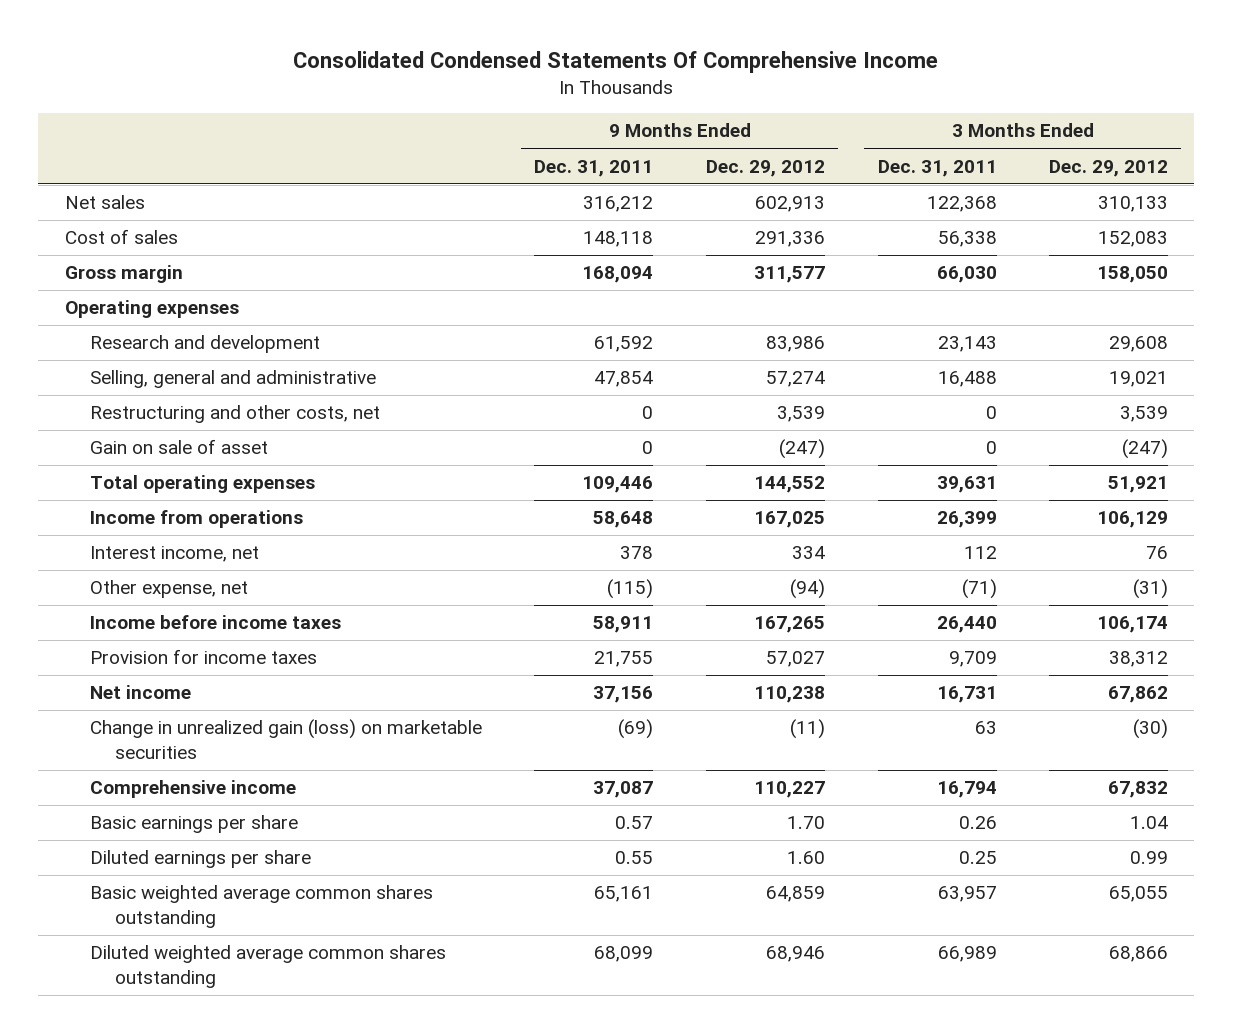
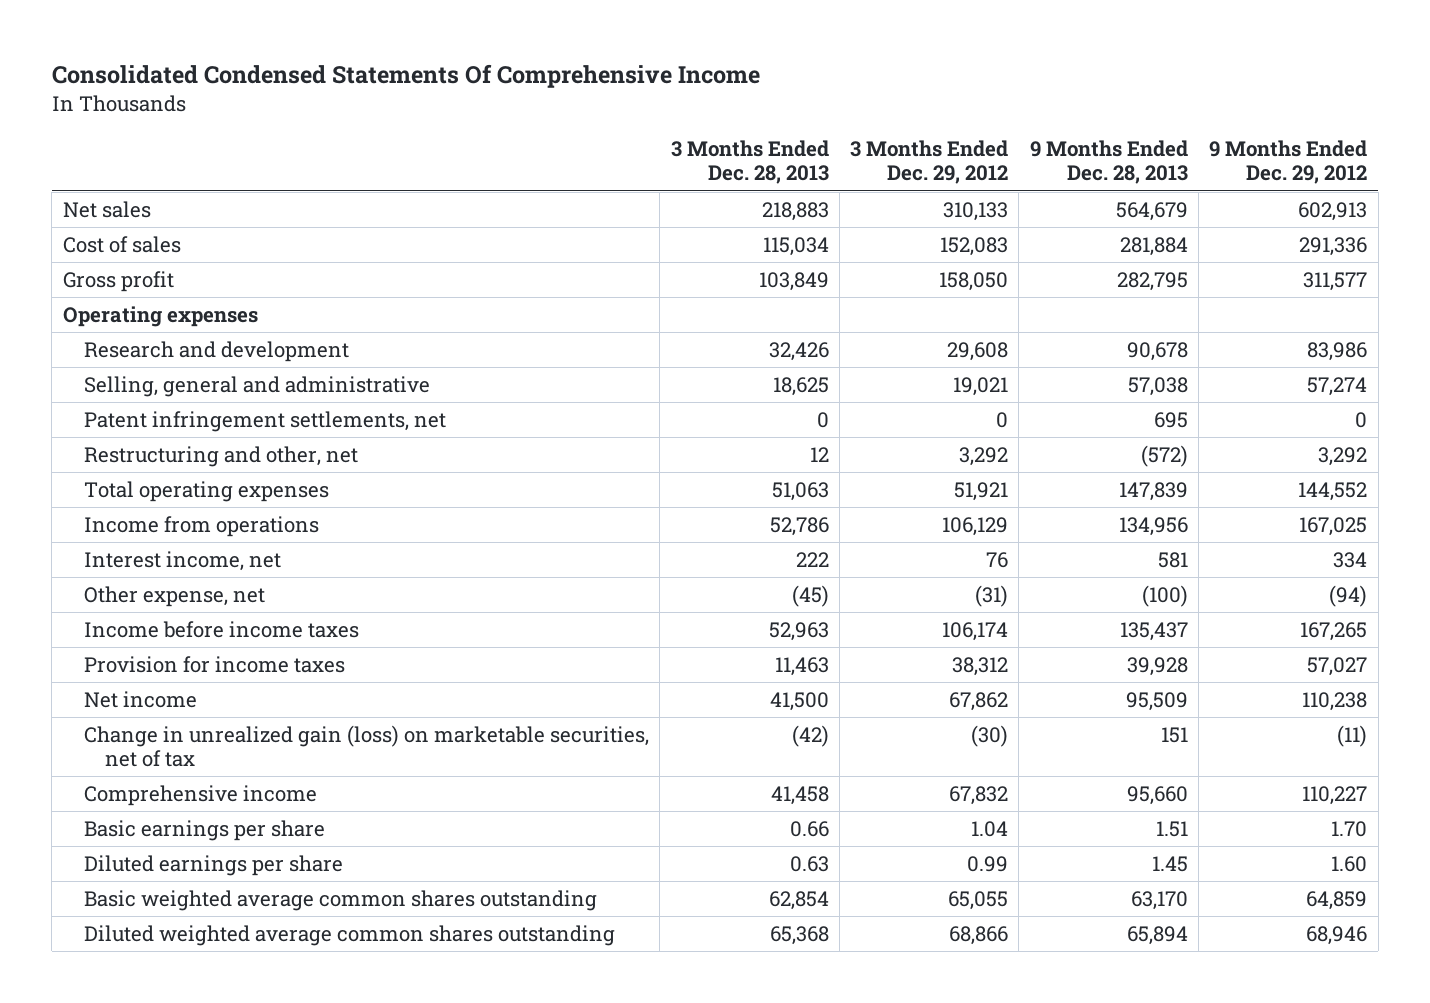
[534,159,654,177] Dec. 31, 2011 -> none
[877,159,997,177] Dec. 31, 2011 -> none
none -> [670,140,829,185] 3 Months Ended Dec. 28, 2013
none -> [1029,140,1188,185] 9 Months Ended Dec. 28, 2013
[64,265,183,284] Gross margin -> [62,270,174,292] Gross profit
[89,439,268,455] Gain on sale of asset -> none
none -> [83,410,446,432] Patent infringement settlements, net
[89,405,380,424] Restructuring and other costs, net -> [83,445,358,467] Restructuring and other, net
[776,406,825,423] 3,539 -> [1318,446,1368,466] 3,292
[1120,406,1169,423] 3,539 -> [959,446,1009,466] 3,292
[89,719,482,759] Change in unrealized gain (loss) on marketable securities -> [83,724,649,768] Change in unrealized gain (loss) on marketable securities, net of tax

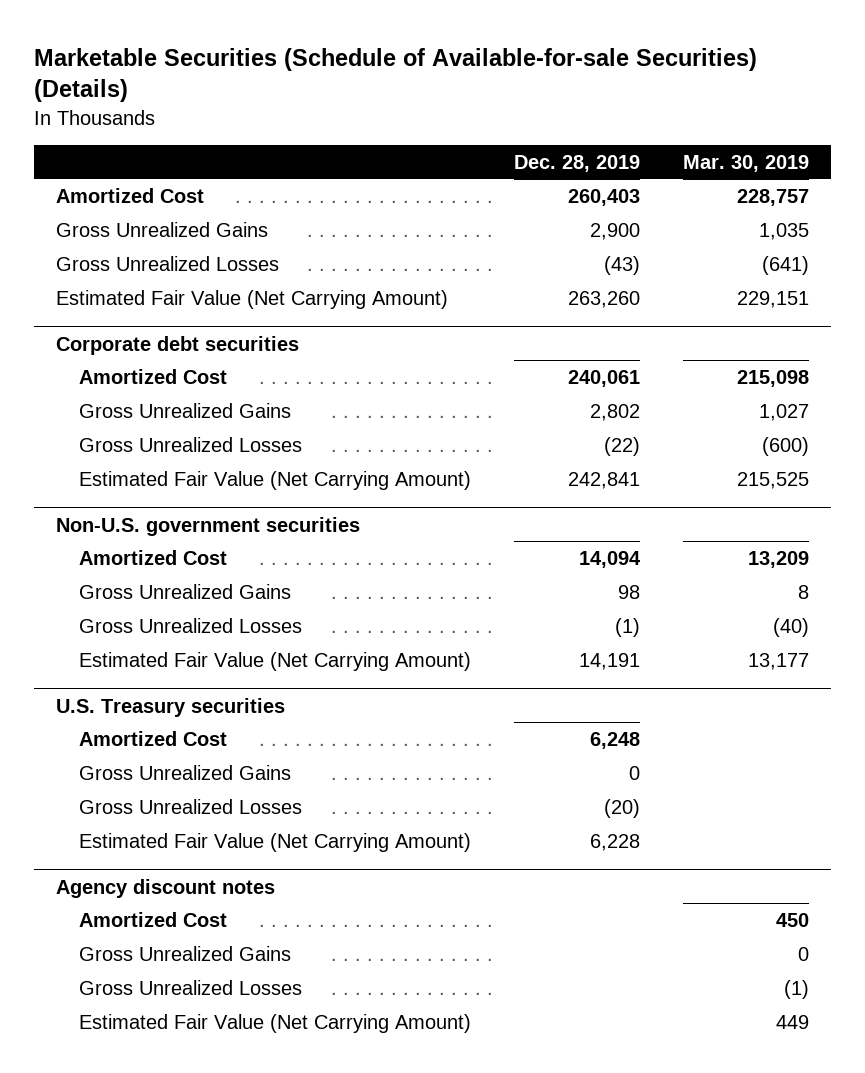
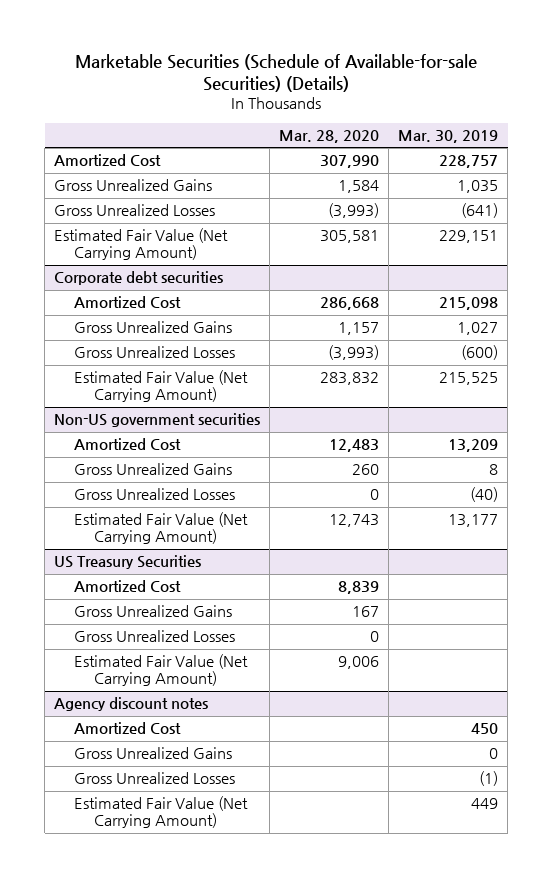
[514,154,641,172] Dec. 28, 2019 -> none
none -> [279,130,380,144] Mar. 28, 2020
[55,516,360,536] Non-U.S. government securities -> [54,413,261,428] Non-US government securities
[55,697,285,717] U.S. Treasury securities -> [54,555,202,570] US Treasury Securities

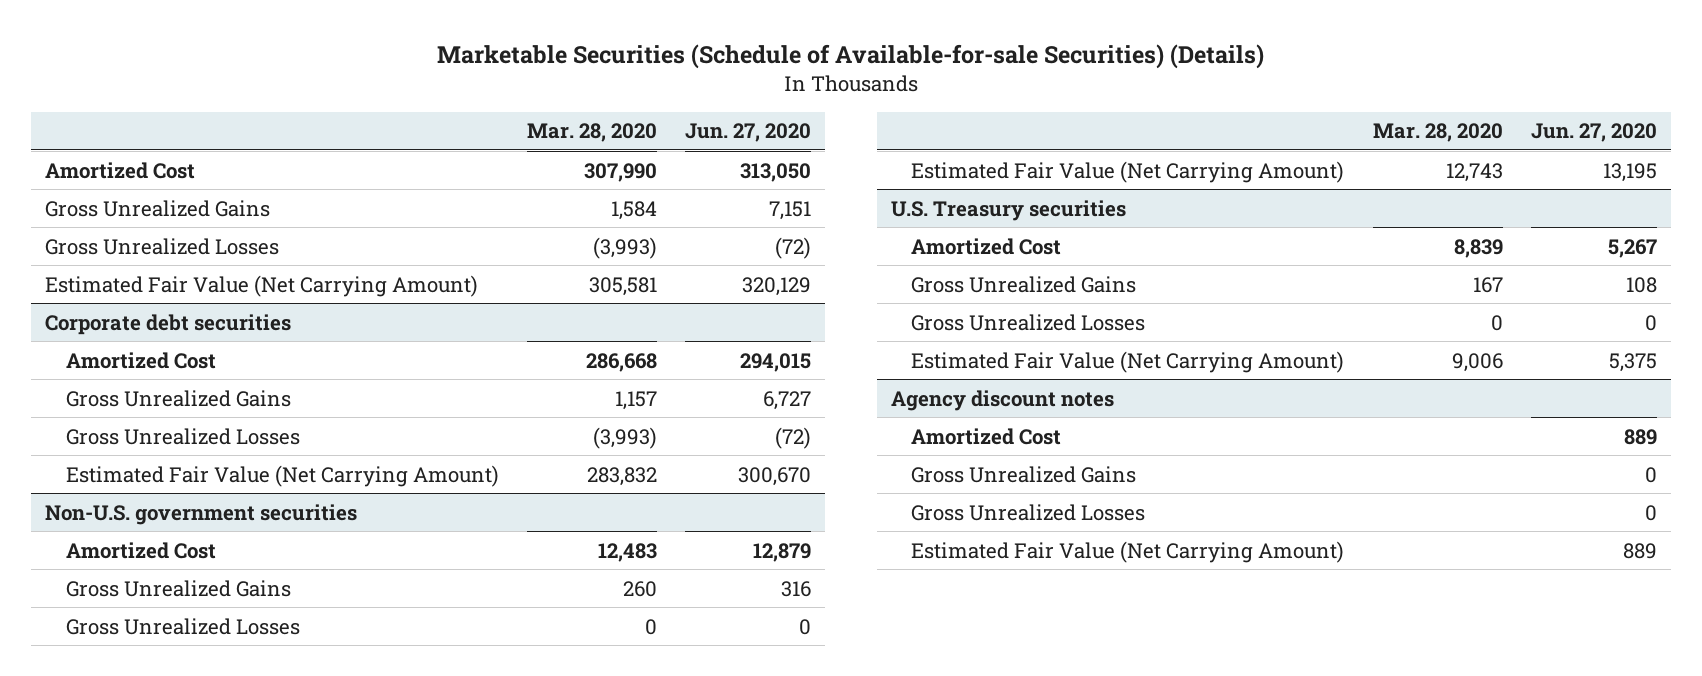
[398,130,499,144] Mar. 30, 2019 -> none
none -> [685,123,812,143] Jun. 27, 2020
[54,413,261,428] Non-US government securities -> [45,503,358,525] Non-U.S. government securities
[54,555,202,570] US Treasury Securities -> [890,199,1126,221] U.S. Treasury securities

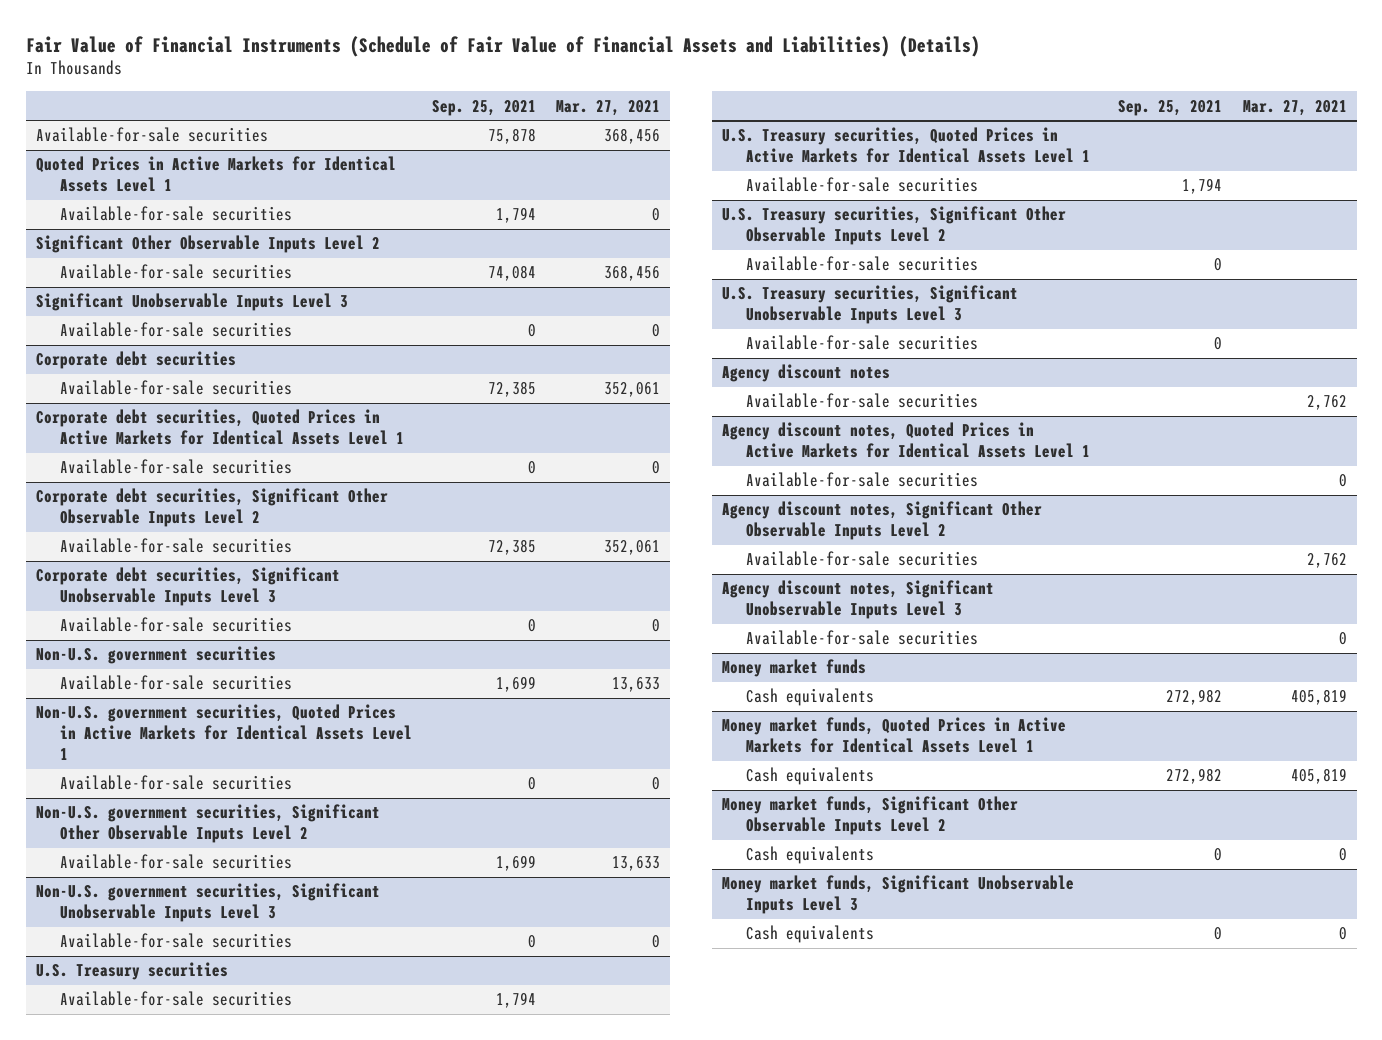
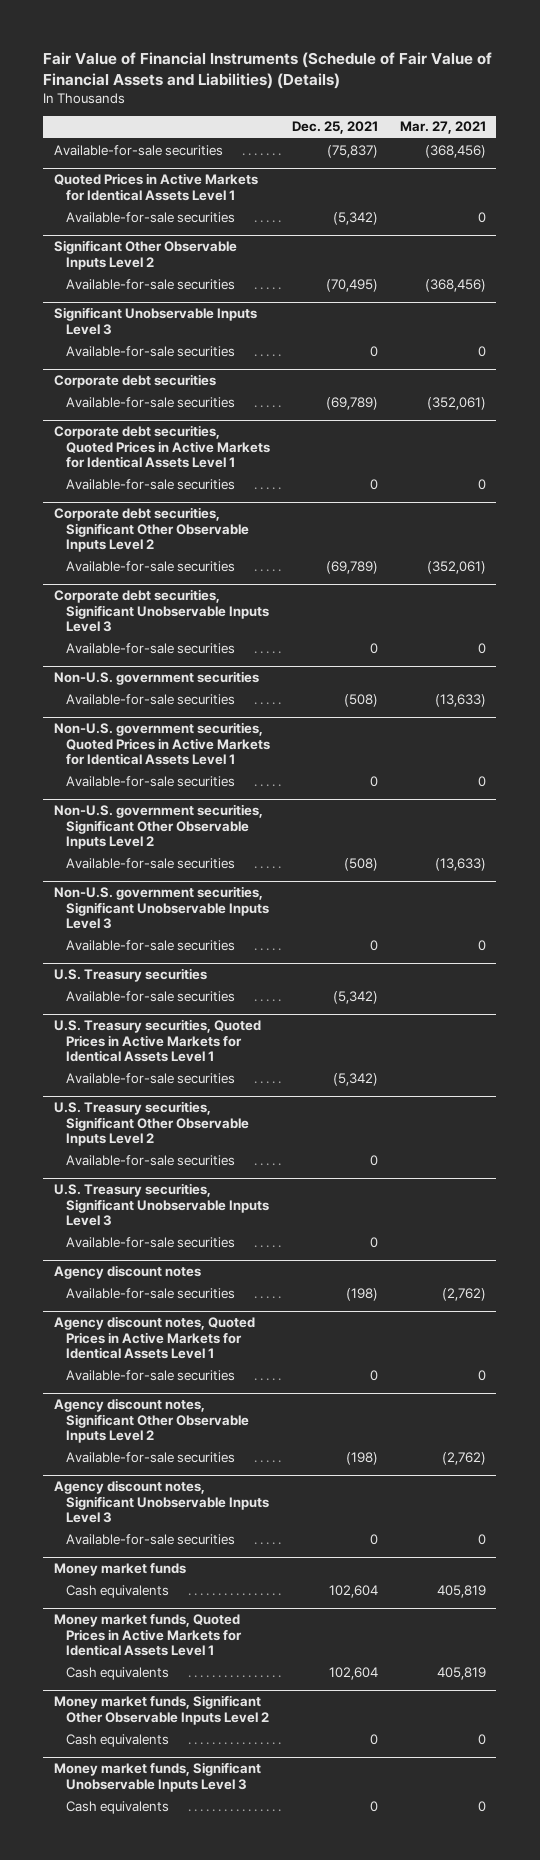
[432,99,537,116] Sep. 25, 2021 -> none
none -> [291,121,378,135] Dec. 25, 2021
[604,128,661,145] 368,456 -> [424,144,486,158] (368,456)
[604,265,661,282] 368,456 -> [424,278,486,292] (368,456)
[604,382,661,398] 352,061 -> [426,396,486,410] (352,061)
[604,540,661,556] 352,061 -> [426,560,486,574] (352,061)
[612,677,661,693] 13,633 -> [434,693,486,707] (13,633)
[612,856,661,872] 13,633 -> [434,857,486,871] (13,633)
[1306,395,1347,411] 2,762 -> [441,1287,486,1301] (2,762)
[1306,553,1347,569] 2,762 -> [441,1451,486,1465] (2,762)

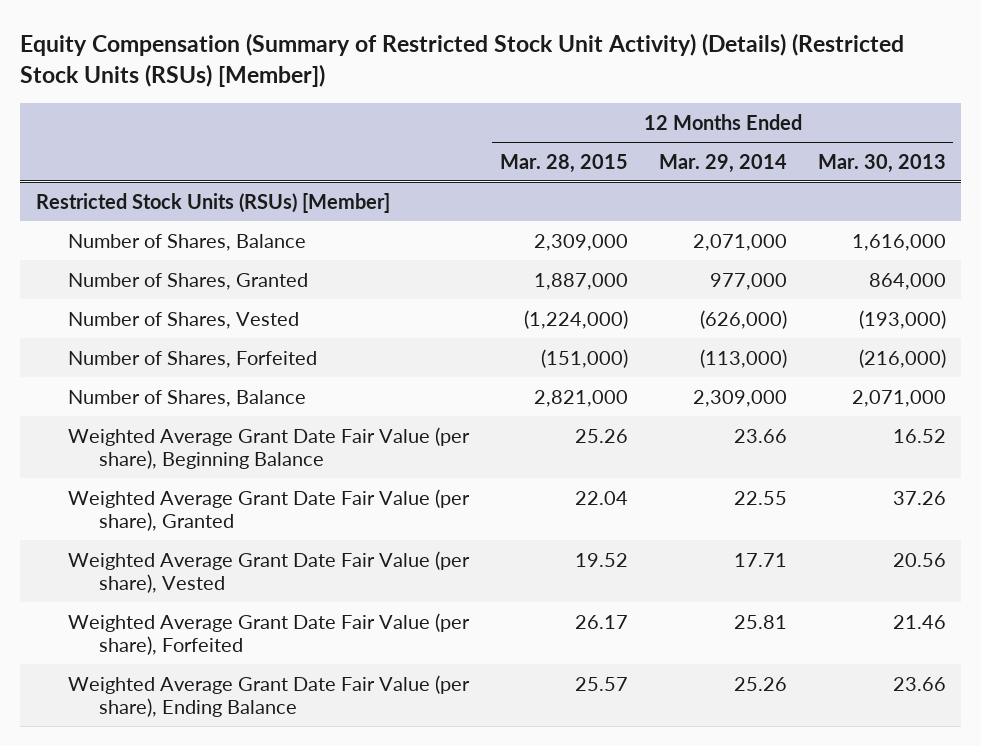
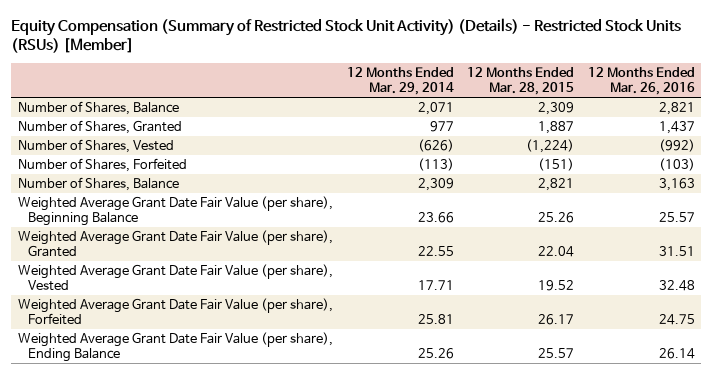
[20,32,905,88] Equity Compensation (Summary of Restricted Stock Unit Activity) (Details) (Restricted Stock Units (RSUs) [Member]) -> [11,17,682,54] Equity Compensation (Summary of Restricted Stock Unit Activity) (Details) - Restricted Stock Units (RSUs) [Member]
[817,153,946,173] Mar. 30, 2013 -> none
none -> [587,67,695,96] 12 Months Ended Mar. 26, 2016
[35,192,390,213] Restricted Stock Units (RSUs) [Member] -> none
[533,233,628,251] 2,309,000 -> [538,102,575,116] 2,309
[692,233,787,251] 2,071,000 -> [417,102,454,116] 2,071
[533,272,628,290] 1,887,000 -> [538,121,575,135] 1,887
[709,272,787,290] 977,000 -> [429,121,454,133] 977
[523,309,628,329] (1,224,000) -> [526,139,575,154] (1,224)
[699,309,787,329] (626,000) -> [417,139,454,153] (626)
[540,348,628,368] (151,000) -> [538,158,575,172] (151)
[699,348,787,368] (113,000) -> [417,158,454,172] (113)
[533,389,628,407] 2,821,000 -> [538,178,575,192] 2,821
[692,389,787,407] 2,309,000 -> [417,178,454,192] 2,309

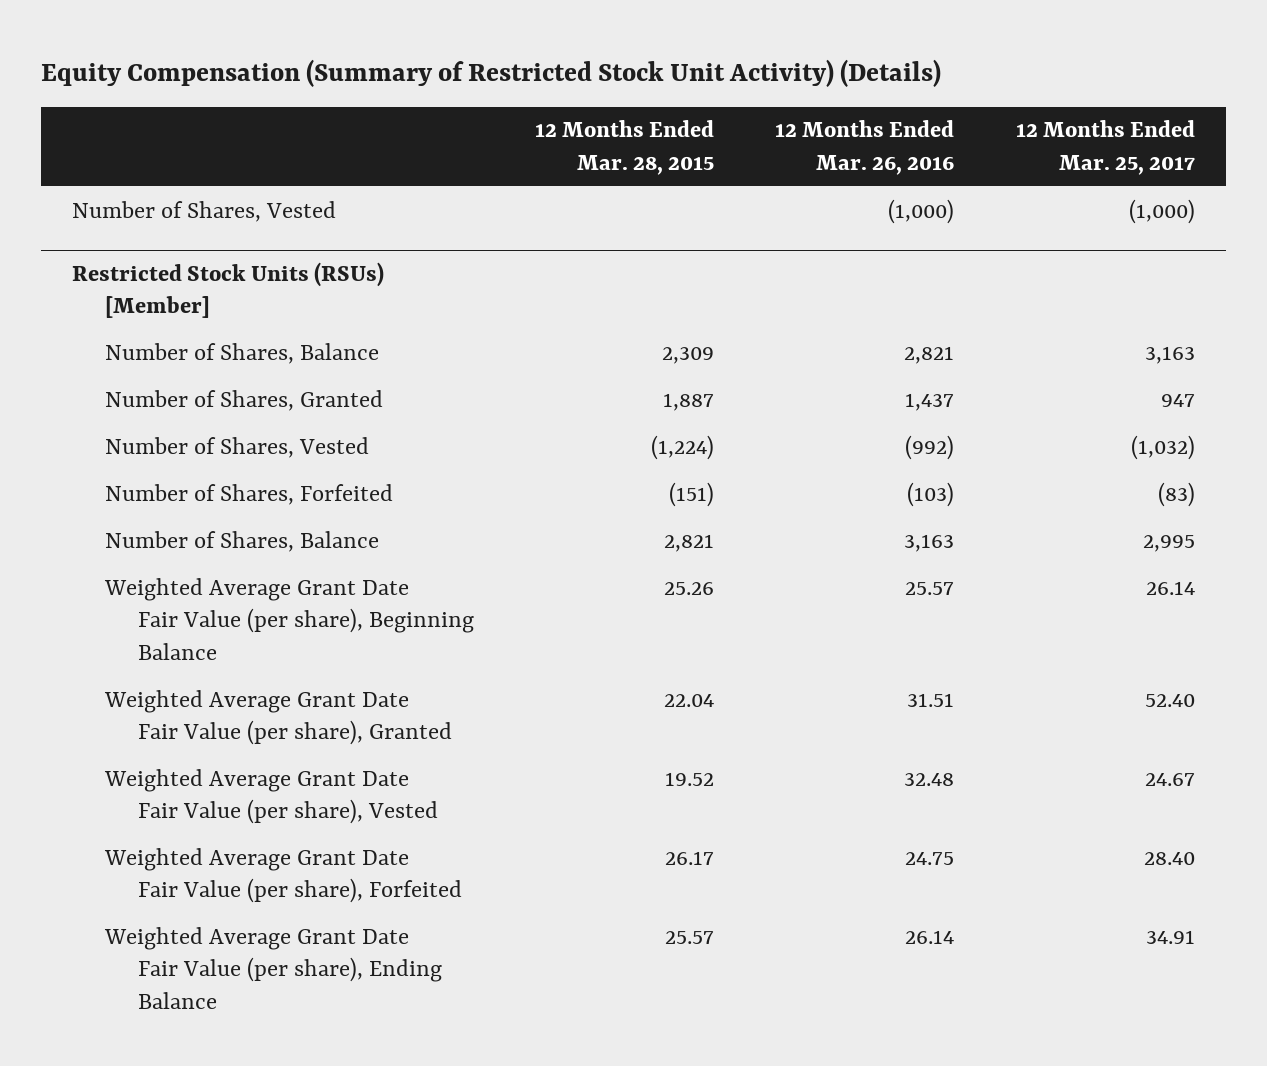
[11,17,682,54] Equity Compensation (Summary of Restricted Stock Unit Activity) (Details) - Restricted Stock Units (RSUs) [Member] -> [41,58,942,87] Equity Compensation (Summary of Restricted Stock Unit Activity) (Details)
[346,67,454,96] 12 Months Ended Mar. 29, 2014 -> none
none -> [1015,120,1195,175] 12 Months Ended Mar. 25, 2017
none -> [71,200,336,222] Number of Shares, Vested
none -> [71,261,384,319] Restricted Stock Units (RSUs) [Member]

